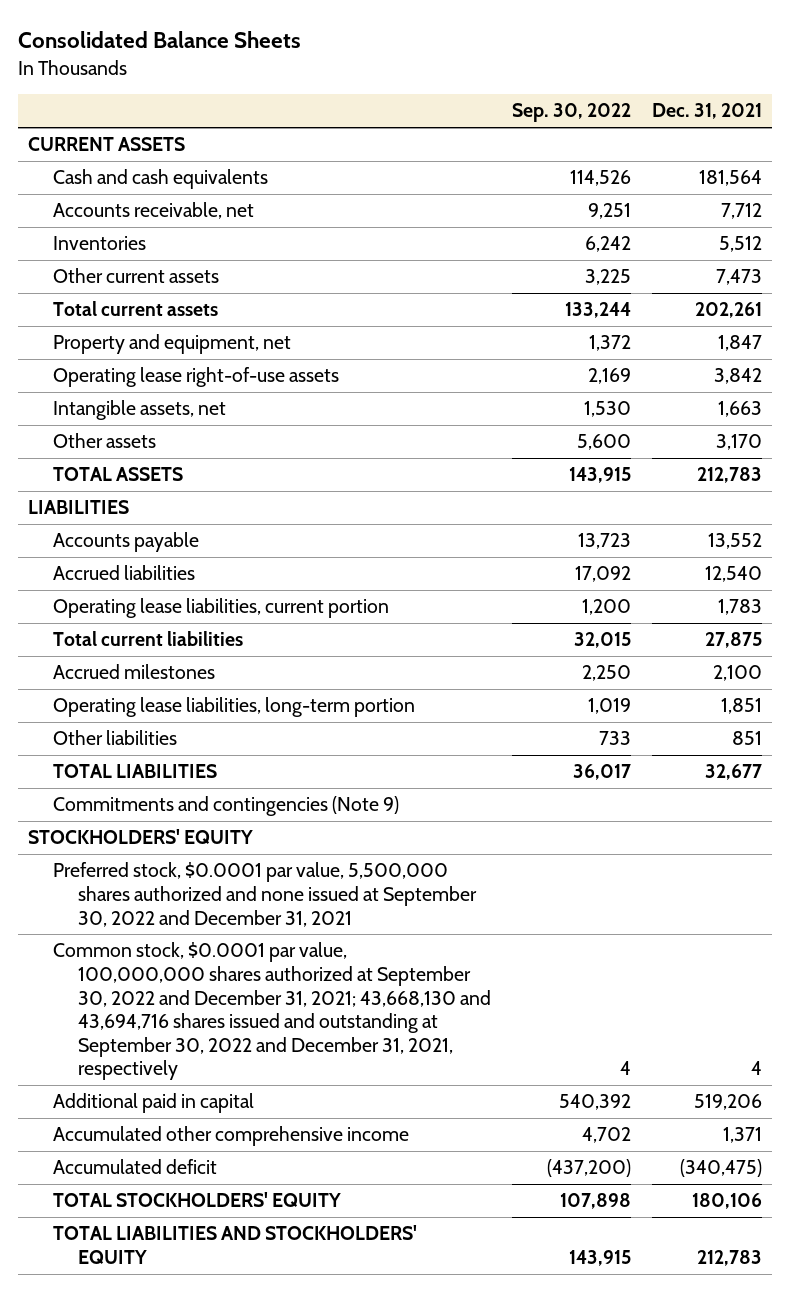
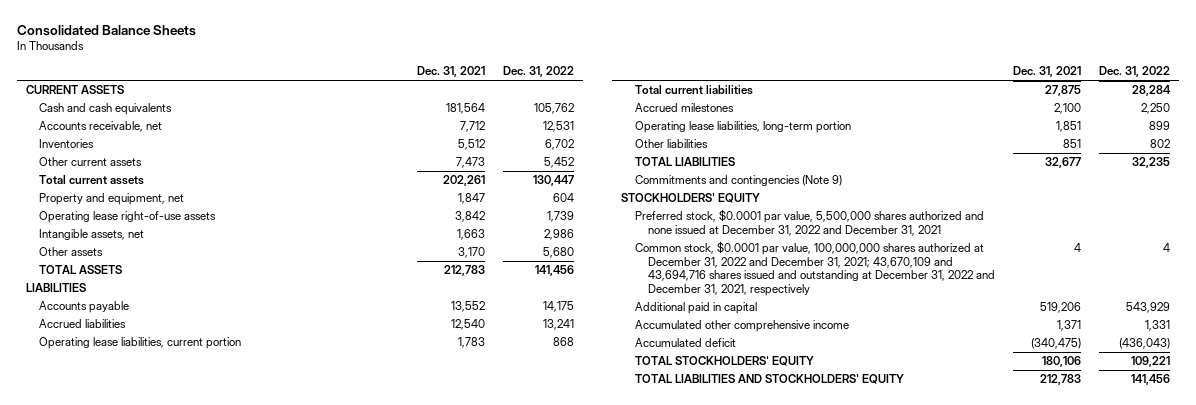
[511,103,631,123] Sep. 30, 2022 -> none
none -> [503,66,575,78] Dec. 31, 2022
[53,862,477,927] Preferred stock, $0.0001 par value, 5,500,000 shares authorized and none issued at September 30, 2022 and December 31, 2021 -> [634,209,984,236] Preferred stock, $0.0001 par value, 5,500,000 shares authorized and none issued at December 31, 2022 and December 31, 2021
[53,942,491,1081] Common stock, $0.0001 par value, 100,000,000 shares authorized at September 30, 2022 and December 31, 2021; 43,668,130 and 43,694,716 shares issued and outstanding at September 30, 2022 and December 31, 2021, respectively -> [634,241,995,296] Common stock, $0.0001 par value, 100,000,000 shares authorized at December 31, 2022 and December 31, 2021; 43,670,109 and 43,694,716 shares issued and outstanding at December 31, 2022 and December 31, 2021, respectively

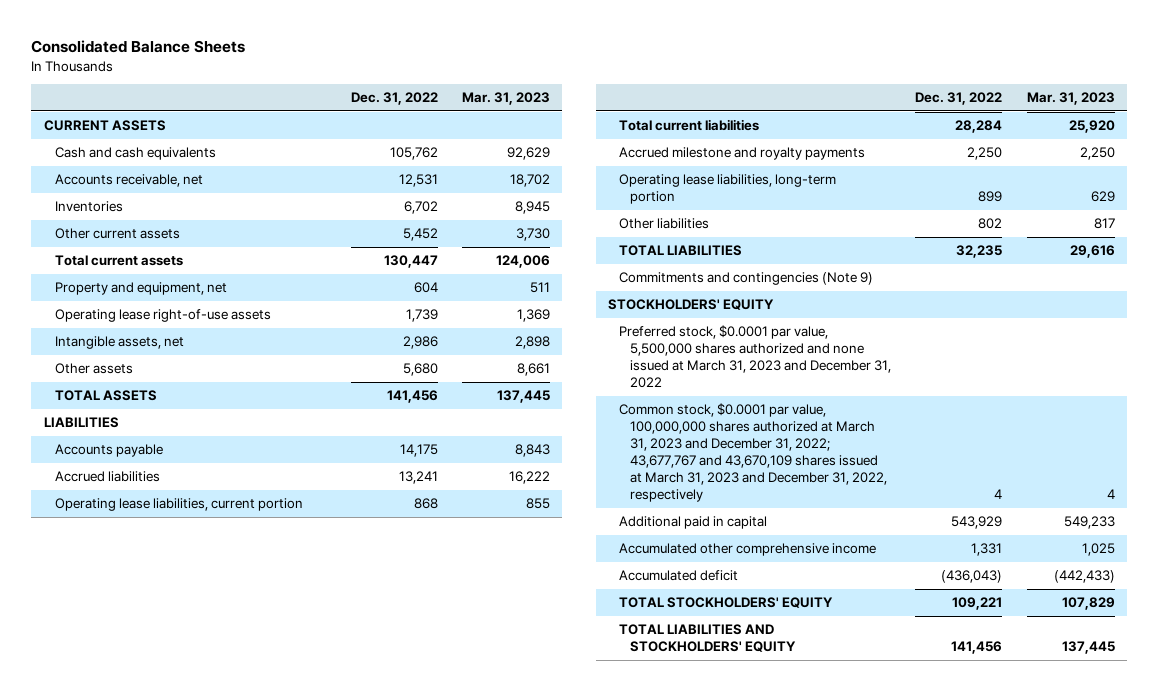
[417,66,486,78] Dec. 31, 2021 -> none
none -> [462,92,551,106] Mar. 31, 2023
[634,103,734,113] Accrued milestones -> [619,147,866,161] Accrued milestone and royalty payments
[634,209,984,236] Preferred stock, $0.0001 par value, 5,500,000 shares authorized and none issued at December 31, 2022 and December 31, 2021 -> [619,325,892,389] Preferred stock, $0.0001 par value, 5,500,000 shares authorized and none issued at March 31, 2023 and December 31, 2022
[634,241,995,296] Common stock, $0.0001 par value, 100,000,000 shares authorized at December 31, 2022 and December 31, 2021; 43,670,109 and 43,694,716 shares issued and outstanding at December 31, 2022 and December 31, 2021, respectively -> [619,403,888,503] Common stock, $0.0001 par value, 100,000,000 shares authorized at March 31, 2023 and December 31, 2022; 43,677,767 and 43,670,109 shares issued at March 31, 2023 and December 31, 2022, respectively

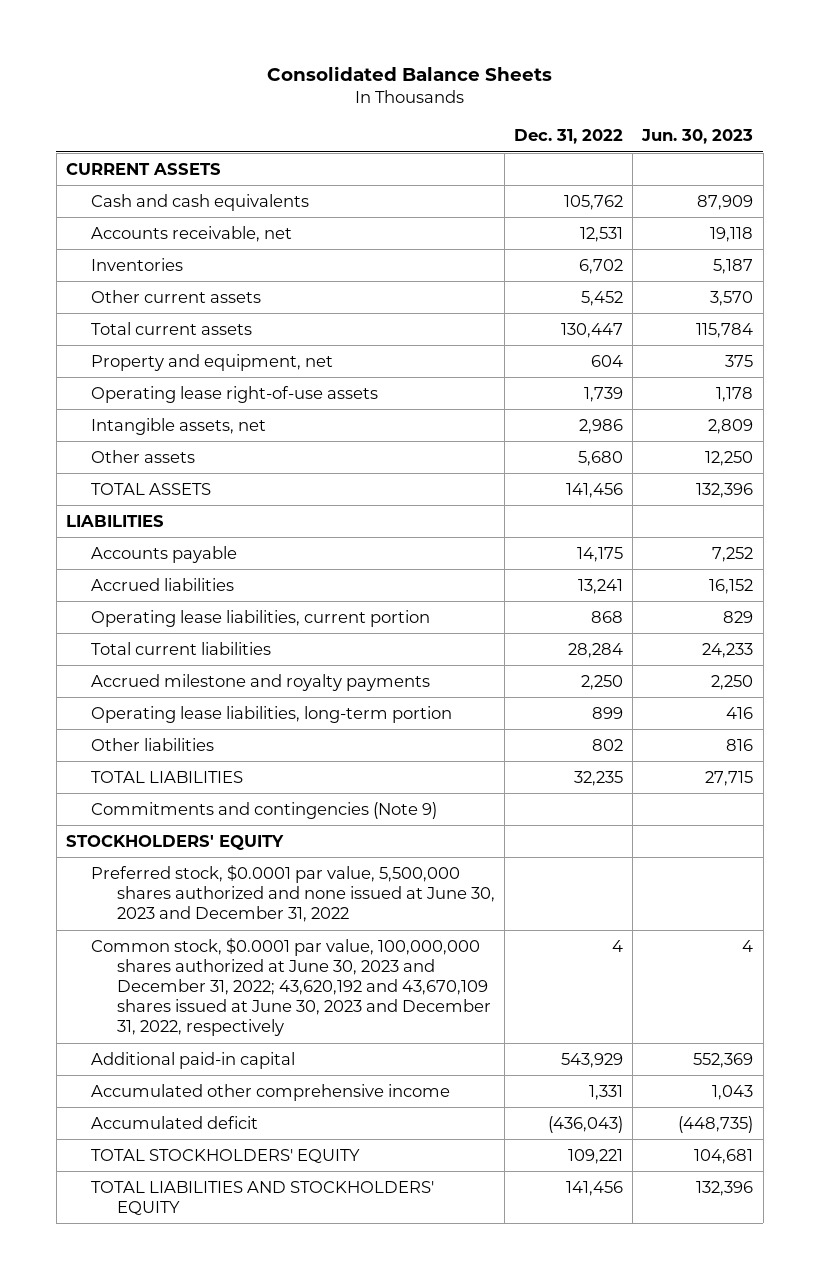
[462,92,551,106] Mar. 31, 2023 -> none
none -> [641,129,754,145] Jun. 30, 2023
[619,325,892,389] Preferred stock, $0.0001 par value, 5,500,000 shares authorized and none issued at March 31, 2023 and December 31, 2022 -> [91,864,495,923] Preferred stock, $0.0001 par value, 5,500,000 shares authorized and none issued at June 30, 2023 and December 31, 2022
[619,403,888,503] Common stock, $0.0001 par value, 100,000,000 shares authorized at March 31, 2023 and December 31, 2022; 43,677,767 and 43,670,109 shares issued at March 31, 2023 and December 31, 2022, respectively -> [91,937,491,1037] Common stock, $0.0001 par value, 100,000,000 shares authorized at June 30, 2023 and December 31, 2022; 43,620,192 and 43,670,109 shares issued at June 30, 2023 and December 31, 2022, respectively
[619,516,768,530] Additional paid in capital -> [91,1051,296,1069] Additional paid-in capital

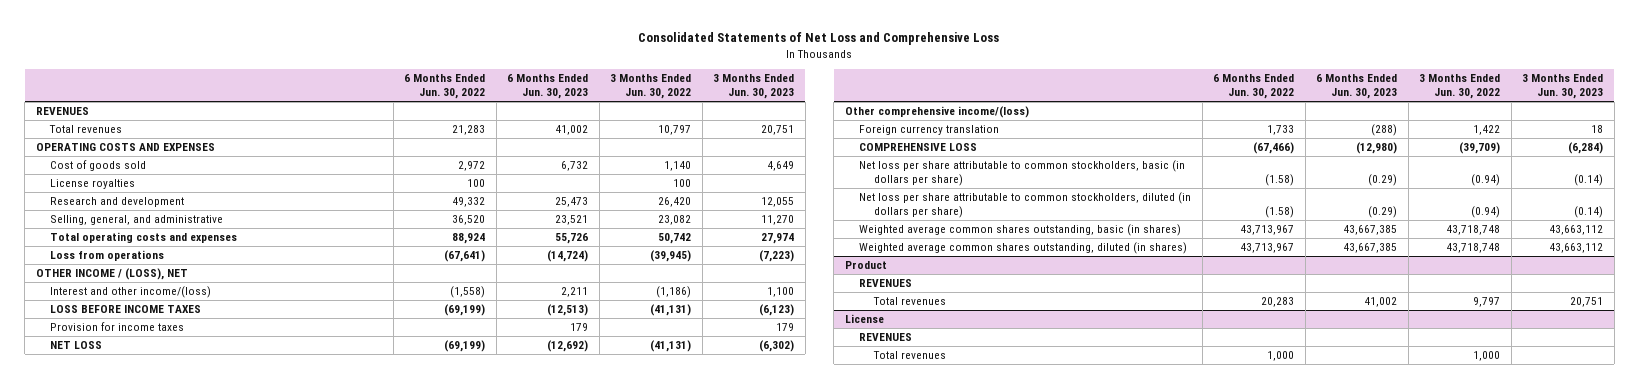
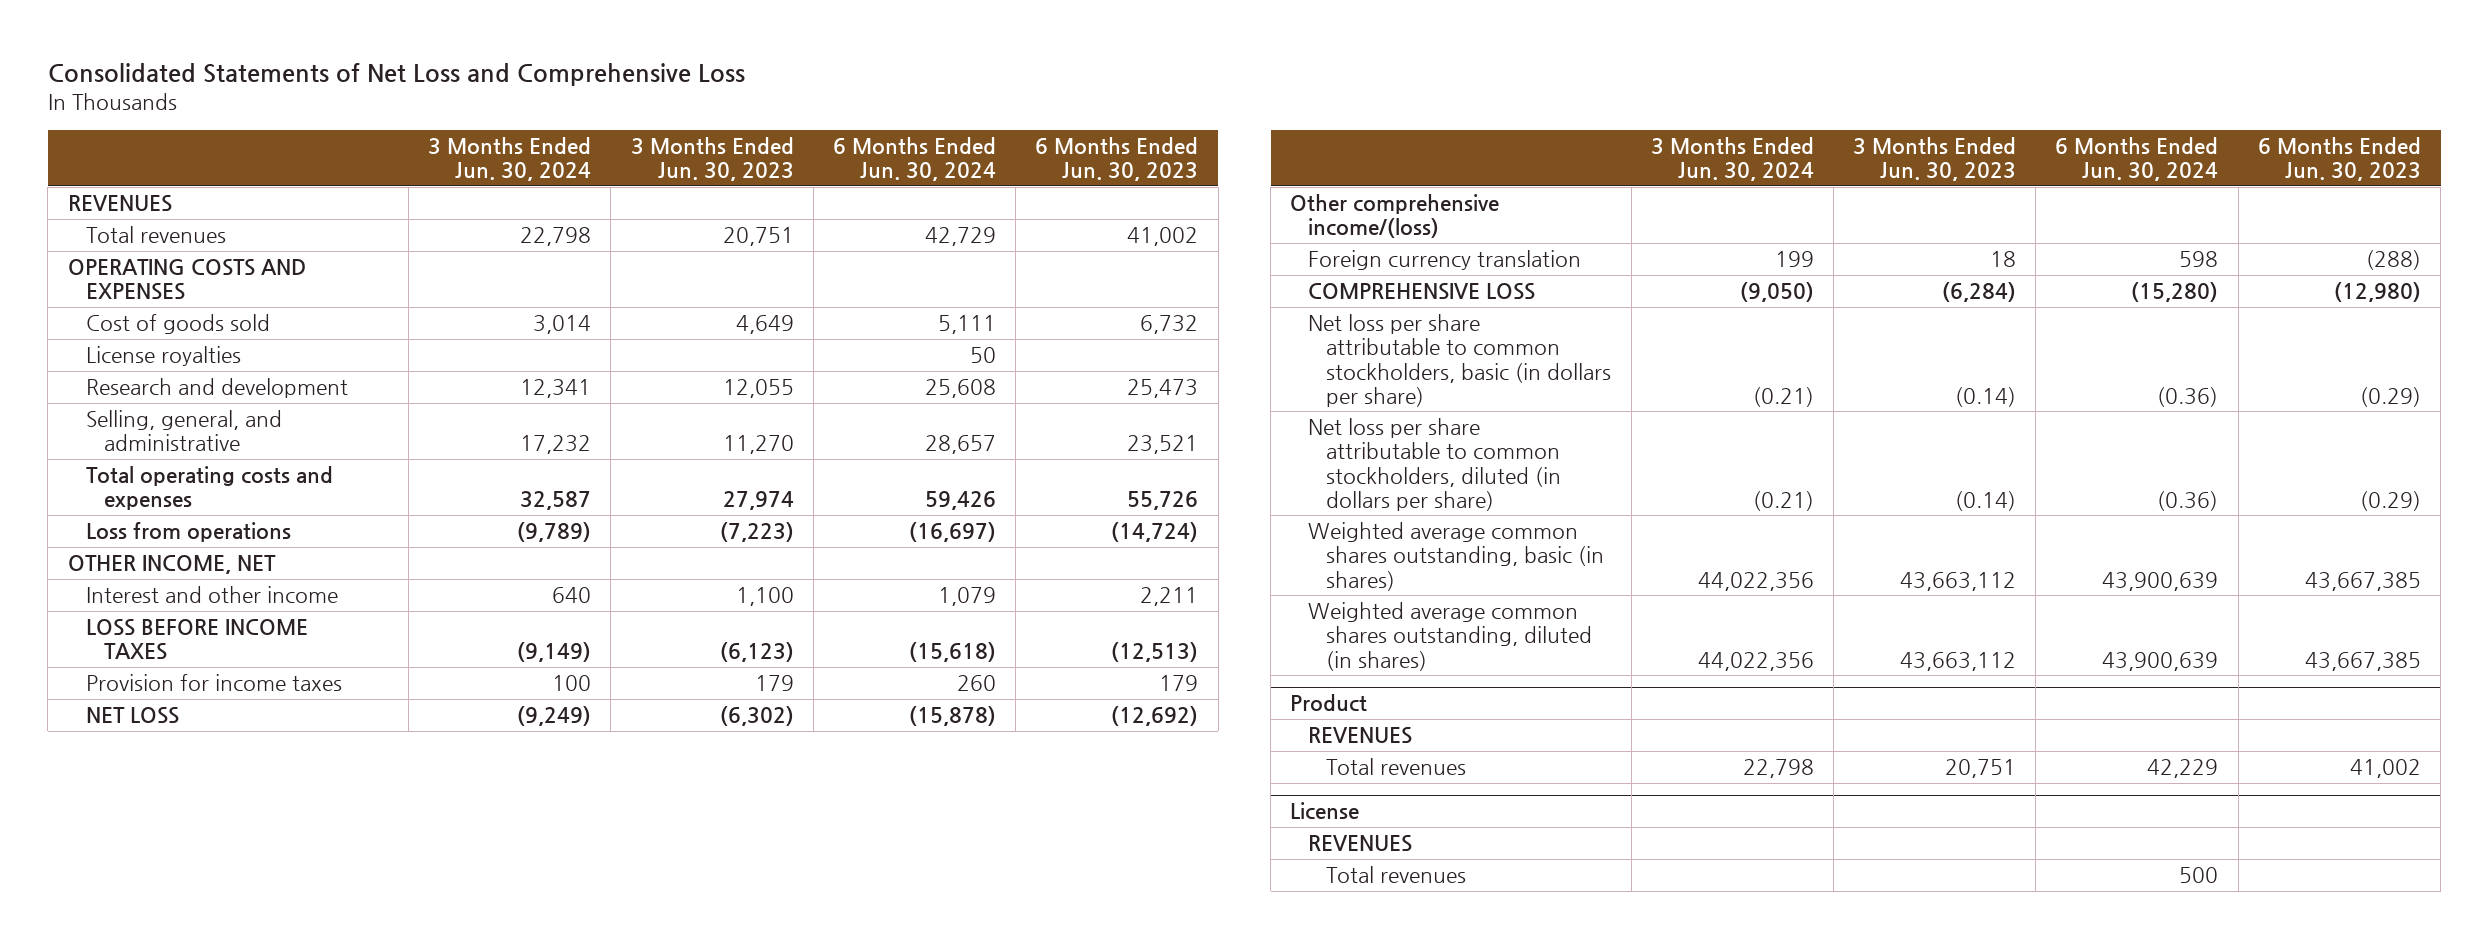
[404,74,486,100] 6 Months Ended Jun. 30, 2022 -> none
[610,74,692,100] 3 Months Ended Jun. 30, 2022 -> none
none -> [428,137,592,182] 3 Months Ended Jun. 30, 2024
none -> [832,137,996,182] 6 Months Ended Jun. 30, 2024
[35,268,188,281] OTHER INCOME / (LOSS), NET -> [67,555,276,575] OTHER INCOME, NET
[50,286,212,299] Interest and other income/(loss) -> [85,586,338,604] Interest and other income

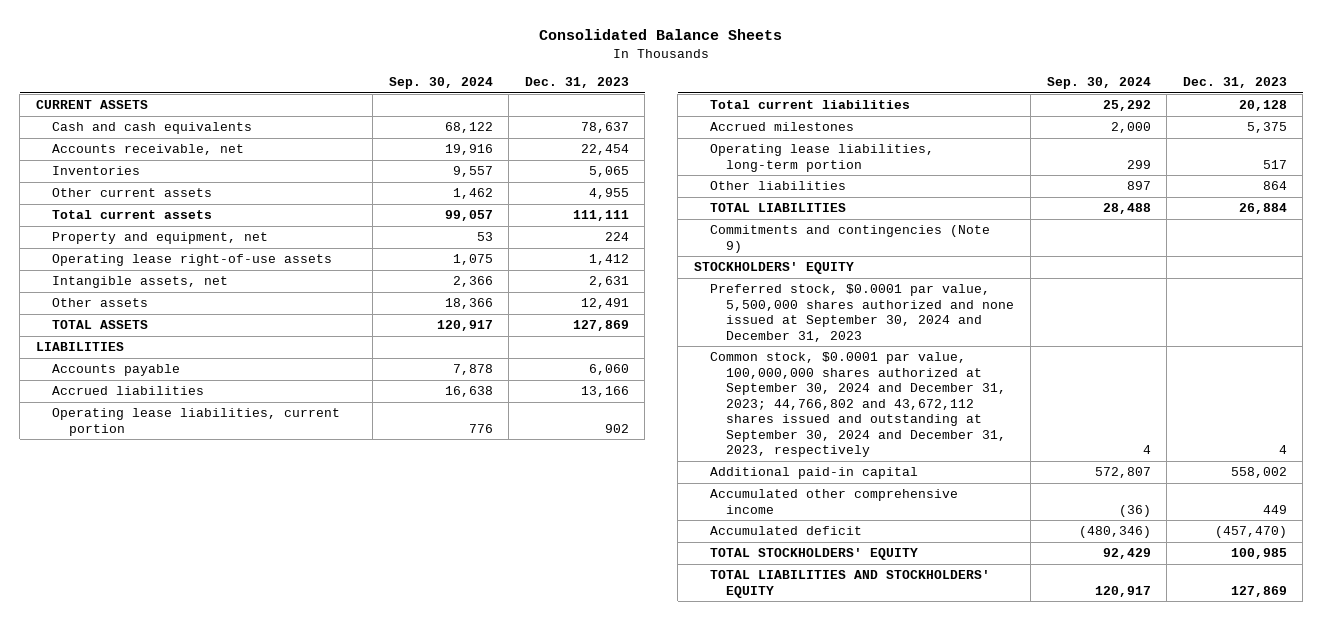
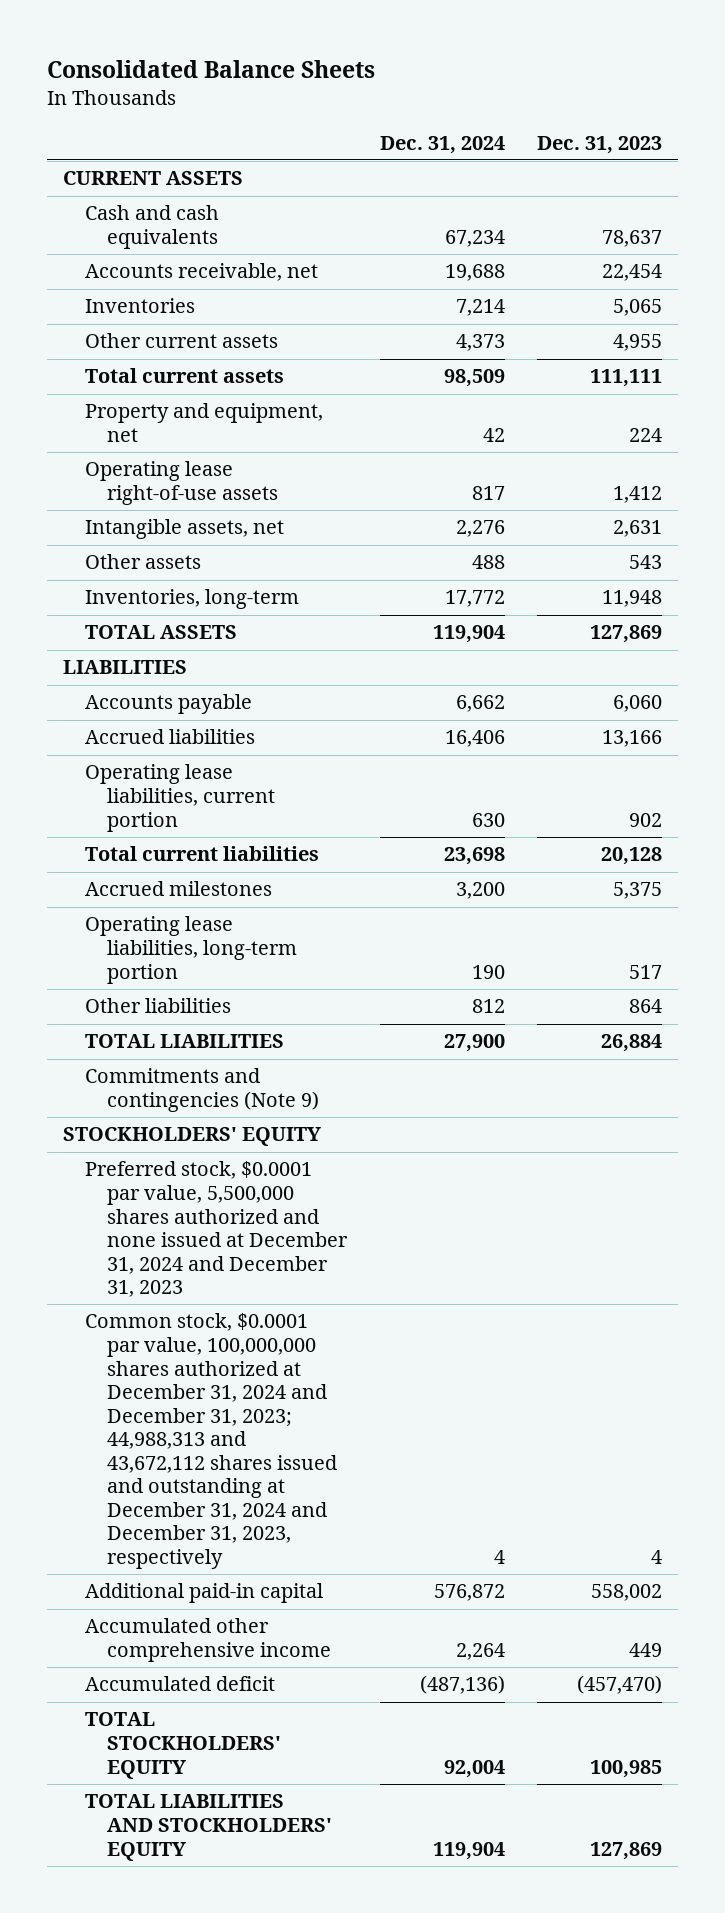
[388,77,493,90] Sep. 30, 2024 -> none
none -> [379,135,505,154] Dec. 31, 2024
[580,298,629,310] 12,491 -> [629,555,663,570] 543
none -> [85,589,300,610] Inventories, long-term
[709,284,1015,342] Preferred stock, $0.0001 par value, 5,500,000 shares authorized and none issued at September 30, 2024 and December 31, 2023 -> [85,1161,349,1298] Preferred stock, $0.0001 par value, 5,500,000 shares authorized and none issued at December 31, 2024 and December 31, 2023
[709,352,1007,458] Common stock, $0.0001 par value, 100,000,000 shares authorized at September 30, 2024 and December 31, 2023; 44,766,802 and 43,672,112 shares issued and outstanding at September 30, 2024 and December 31, 2023, respectively -> [85,1313,338,1569] Common stock, $0.0001 par value, 100,000,000 shares authorized at December 31, 2024 and December 31, 2023; 44,988,313 and 43,672,112 shares issued and outstanding at December 31, 2024 and December 31, 2023, respectively

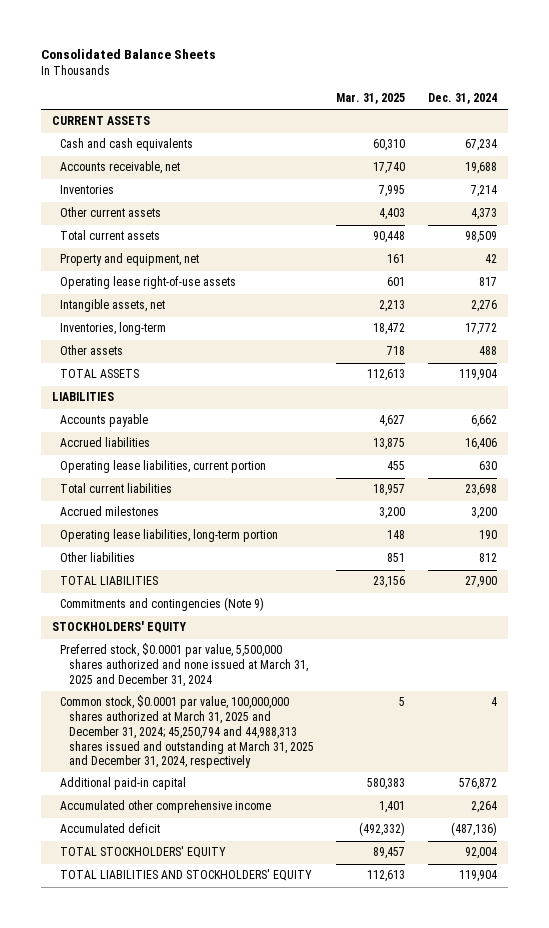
[537,135,663,154] Dec. 31, 2023 -> none
none -> [336,93,406,105] Mar. 31, 2025
[85,554,202,570] Other assets -> [60,345,124,356] Other assets
[85,1161,349,1298] Preferred stock, $0.0001 par value, 5,500,000 shares authorized and none issued at December 31, 2024 and December 31, 2023 -> [60,643,308,687] Preferred stock, $0.0001 par value, 5,500,000 shares authorized and none issued at March 31, 2025 and December 31, 2024
[85,1313,338,1569] Common stock, $0.0001 par value, 100,000,000 shares authorized at December 31, 2024 and December 31, 2023; 44,988,313 and 43,672,112 shares issued and outstanding at December 31, 2024 and December 31, 2023, respectively -> [60,695,314,769] Common stock, $0.0001 par value, 100,000,000 shares authorized at March 31, 2025 and December 31, 2024; 45,250,794 and 44,988,313 shares issued and outstanding at March 31, 2025 and December 31, 2024, respectively

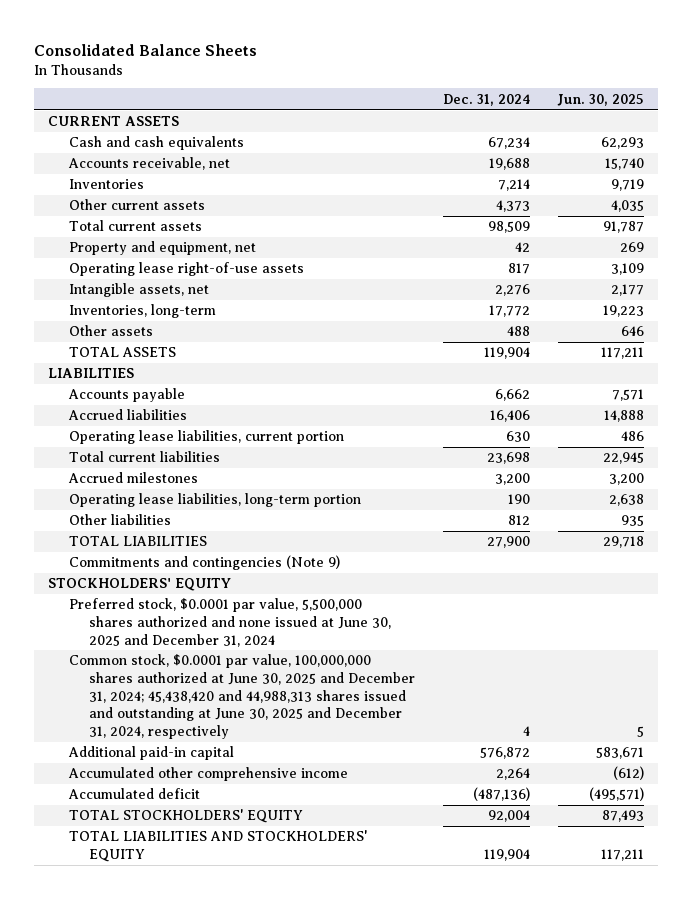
[336,93,406,105] Mar. 31, 2025 -> none
none -> [557,93,645,106] Jun. 30, 2025
[60,643,308,687] Preferred stock, $0.0001 par value, 5,500,000 shares authorized and none issued at March 31, 2025 and December 31, 2024 -> [68,598,391,647] Preferred stock, $0.0001 par value, 5,500,000 shares authorized and none issued at June 30, 2025 and December 31, 2024
[60,695,314,769] Common stock, $0.0001 par value, 100,000,000 shares authorized at March 31, 2025 and December 31, 2024; 45,250,794 and 44,988,313 shares issued and outstanding at March 31, 2025 and December 31, 2024, respectively -> [68,654,415,739] Common stock, $0.0001 par value, 100,000,000 shares authorized at June 30, 2025 and December 31, 2024; 45,438,420 and 44,988,313 shares issued and outstanding at June 30, 2025 and December 31, 2024, respectively

